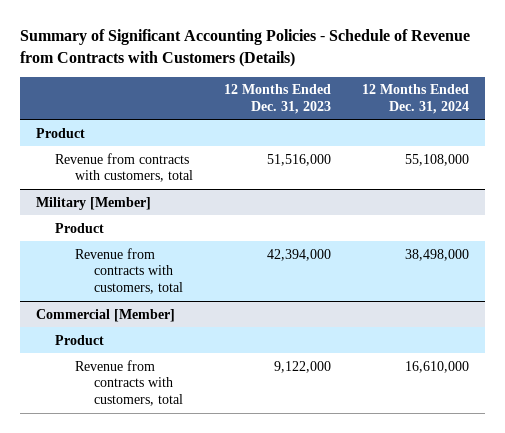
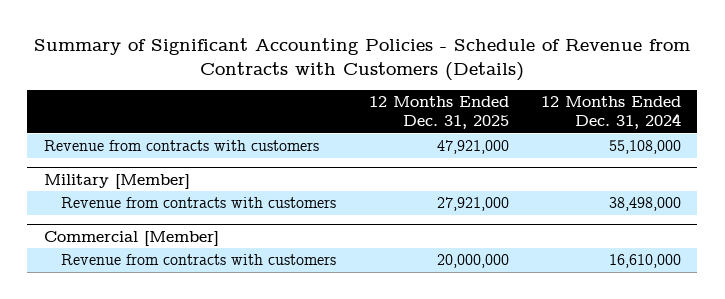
[223,84,331,114] 12 Months Ended Dec. 31, 2023 -> none
none -> [368,96,509,129] 12 Months Ended Dec. 31, 2025
[35,127,85,138] Product -> none
[55,152,193,183] Revenue from contracts with customers, total -> [43,140,319,152] Revenue from contracts with customers
[55,222,105,233] Product -> none
[74,247,184,295] Revenue from contracts with customers, total -> [61,197,337,209] Revenue from contracts with customers
[55,334,105,345] Product -> none
[74,359,184,407] Revenue from contracts with customers, total -> [61,254,337,266] Revenue from contracts with customers

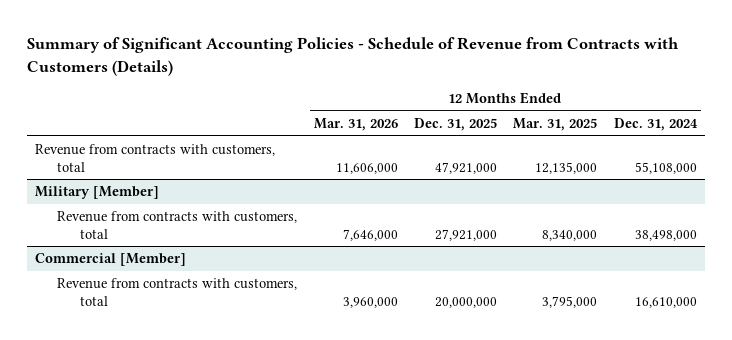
none -> [313,117,398,131] Mar. 31, 2026
none -> [513,117,598,131] Mar. 31, 2025
[43,140,319,152] Revenue from contracts with customers -> [35,144,276,172] Revenue from contracts with customers, total
[61,197,337,209] Revenue from contracts with customers -> [57,211,298,239] Revenue from contracts with customers, total
[61,254,337,266] Revenue from contracts with customers -> [57,278,298,306] Revenue from contracts with customers, total

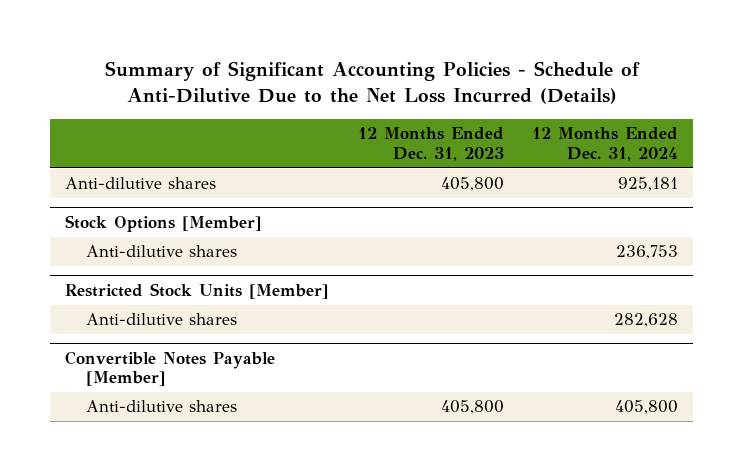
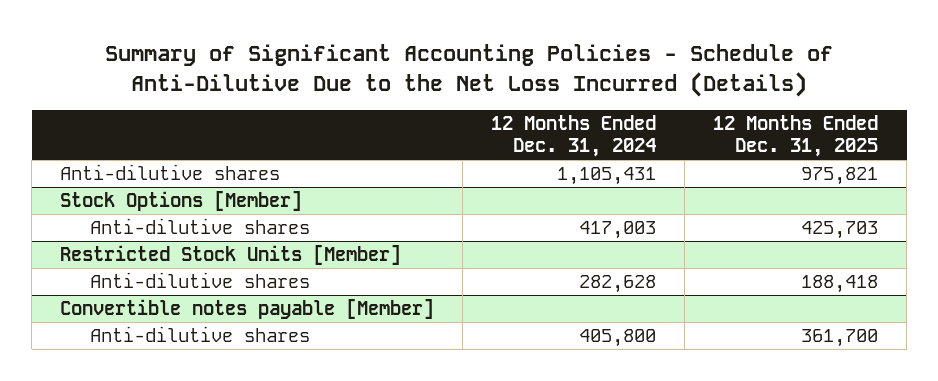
[357,127,504,161] 12 Months Ended Dec. 31, 2023 -> none
none -> [713,115,879,158] 12 Months Ended Dec. 31, 2025
[618,177,679,192] 925,181 -> [557,167,657,186] 1,105,431
[616,245,679,260] 236,753 -> [579,221,657,240] 417,003
[64,350,275,387] Convertible Notes Payable [Member] -> [60,299,435,320] Convertible notes payable [Member]

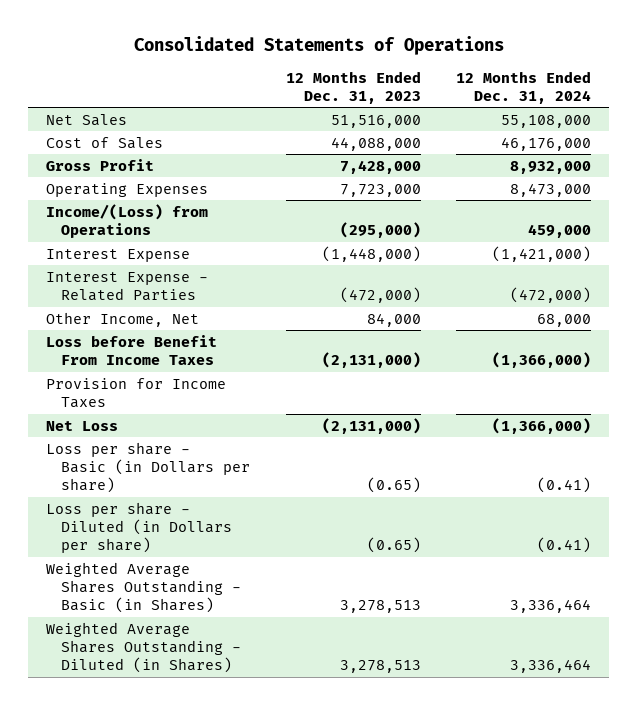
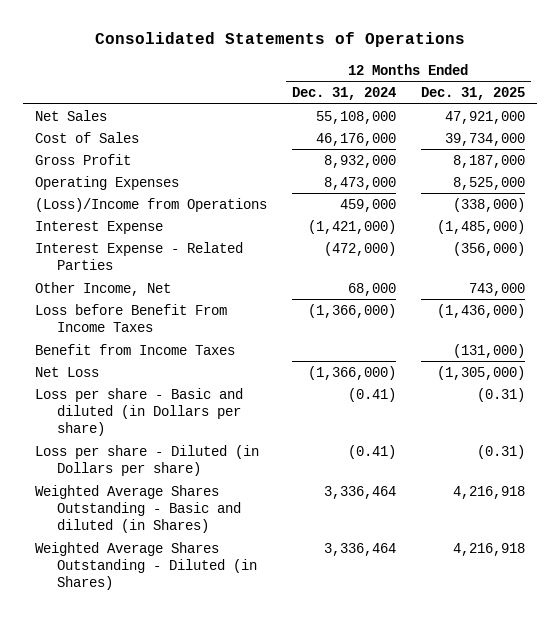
[285,70,421,104] 12 Months Ended Dec. 31, 2023 -> none
none -> [420,87,525,101] Dec. 31, 2025
[45,203,208,239] Income/(Loss) from Operations -> [35,197,268,212] (Loss)/Income from Operations
[45,377,226,409] Provision for Income Taxes -> [35,343,236,355] Benefit from Income Taxes
[45,441,251,494] Loss per share - Basic (in Dollars per share) -> [35,387,244,437] Loss per share - Basic and diluted (in Dollars per share)
[45,561,242,614] Weighted Average Shares Outstanding - Basic (in Shares) -> [35,484,241,534] Weighted Average Shares Outstanding - Basic and diluted (in Shares)

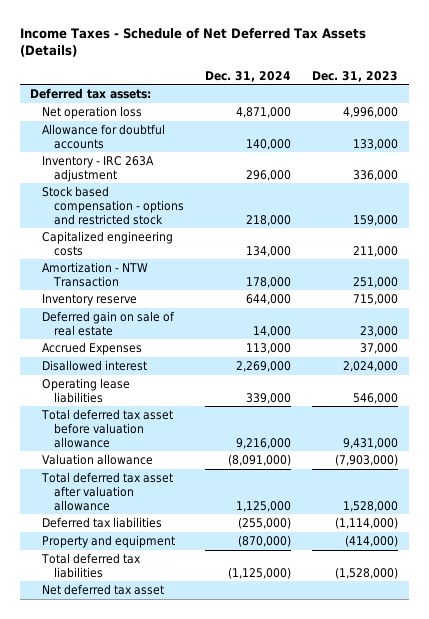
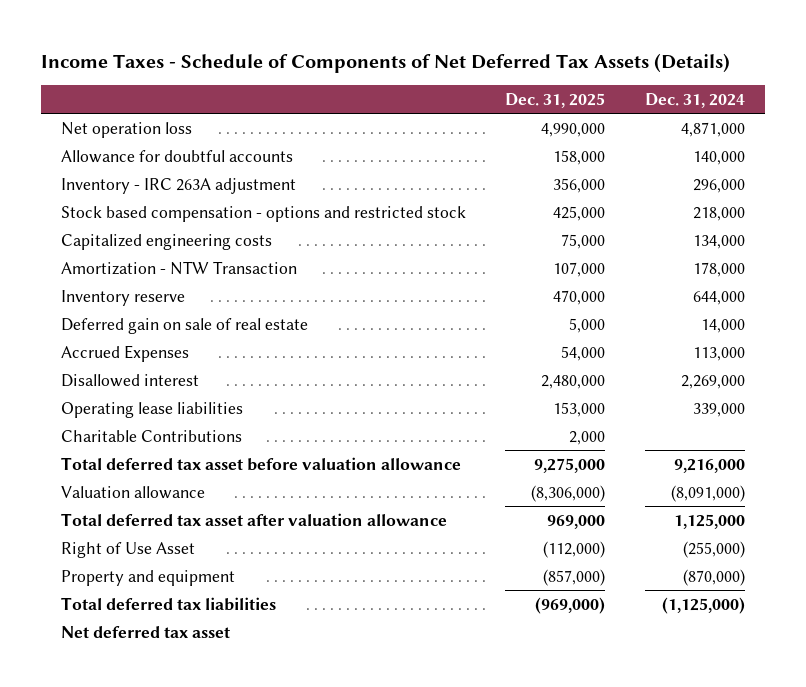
[19,27,366,58] Income Taxes - Schedule of Net Deferred Tax Assets (Details) -> [41,52,731,73] Income Taxes - Schedule of Components of Net Deferred Tax Assets (Details)
[312,70,399,82] Dec. 31, 2023 -> none
none -> [505,92,606,108] Dec. 31, 2025
[30,88,152,100] Deferred tax assets: -> none
none -> [60,429,242,442] Charitable Contributions
[42,517,163,529] Deferred tax liabilities -> [60,541,195,558] Right of Use Asset

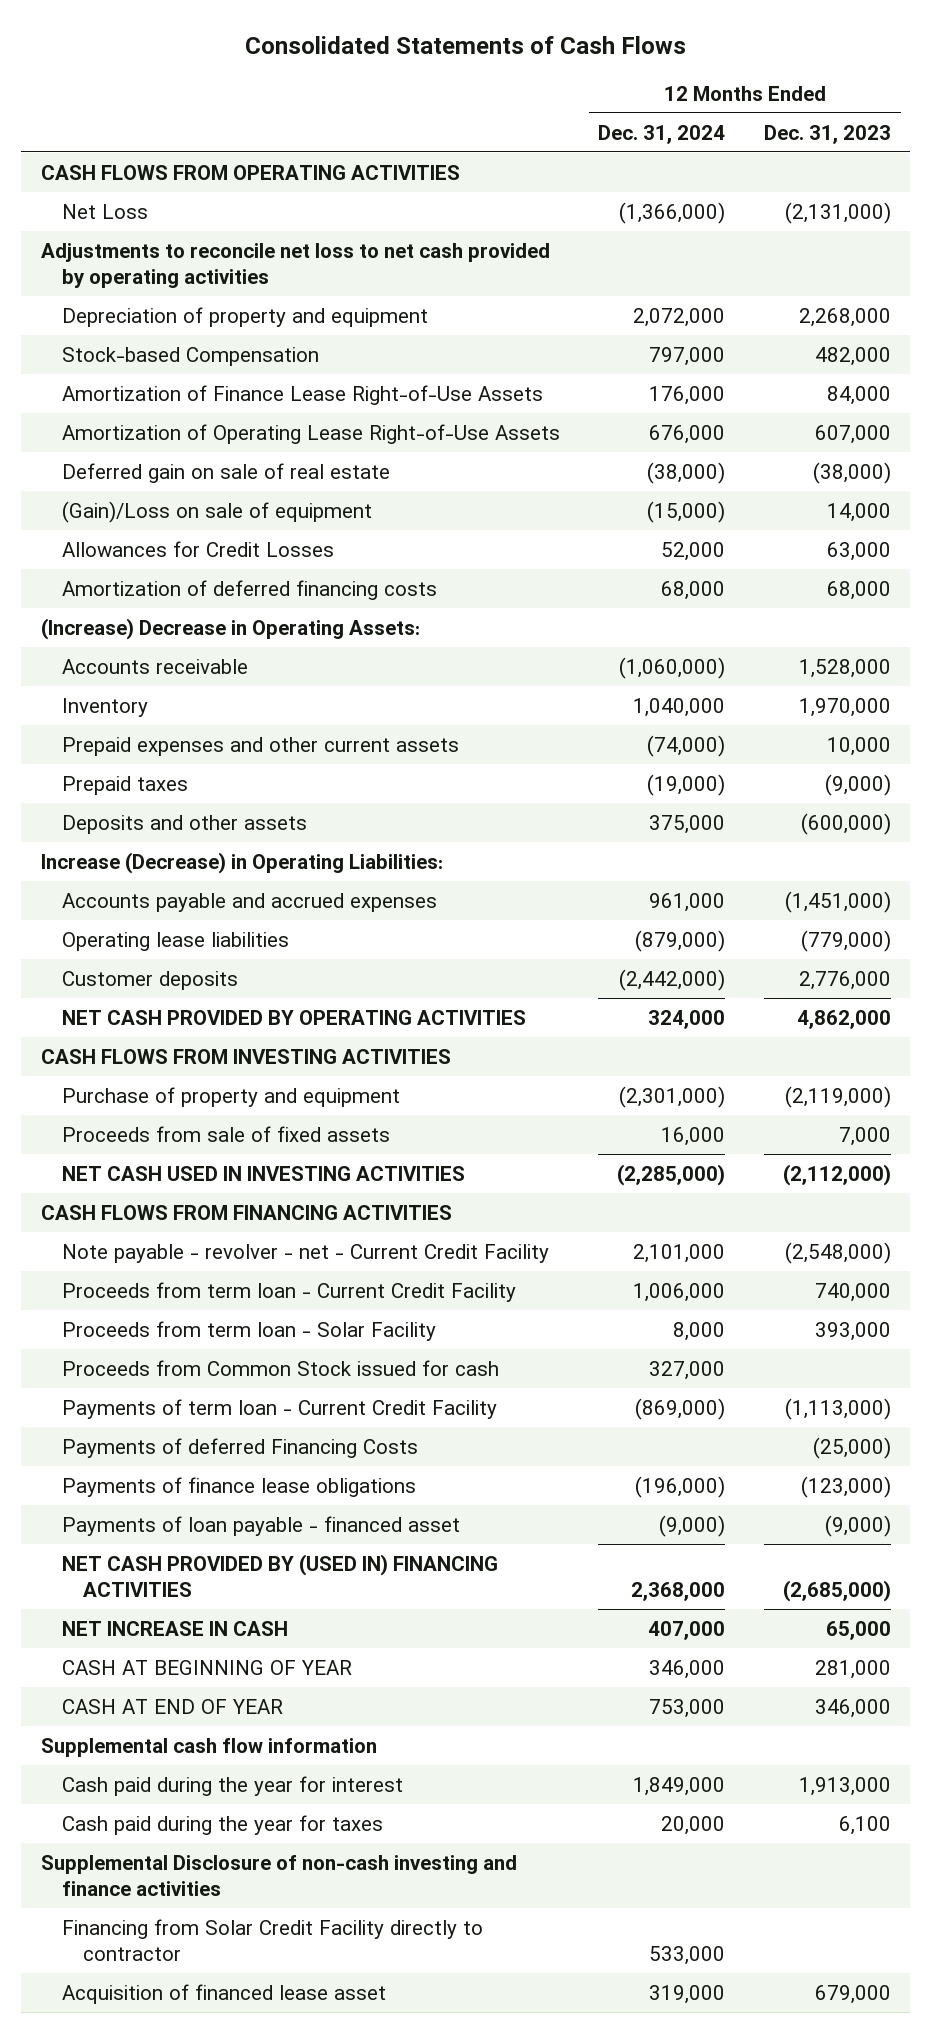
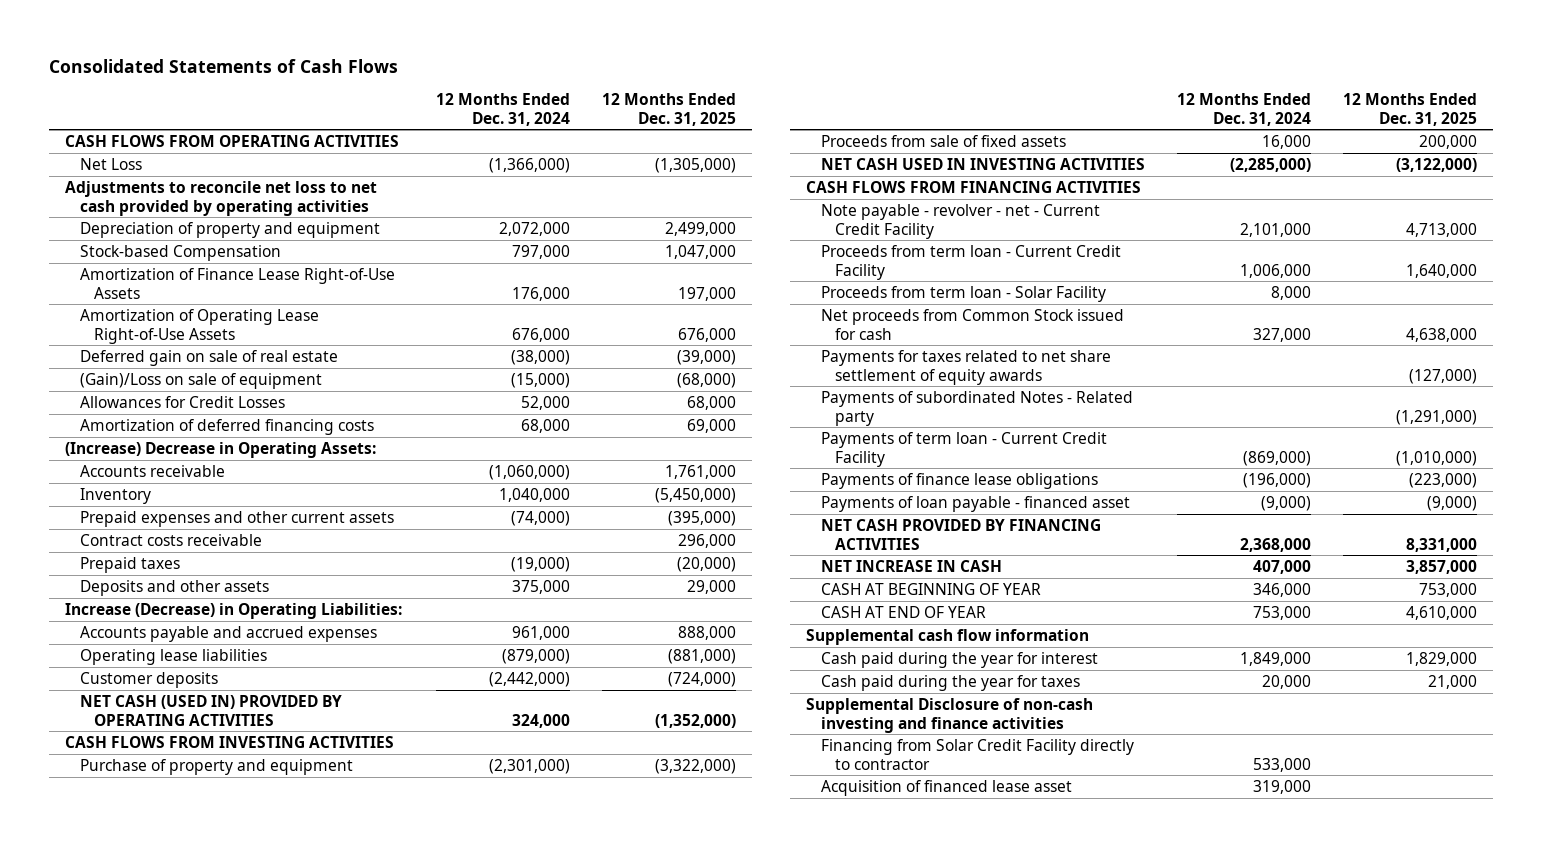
[763,124,891,144] Dec. 31, 2023 -> none
none -> [601,92,736,126] 12 Months Ended Dec. 31, 2025
none -> [79,533,262,546] Contract costs receivable
[61,1009,526,1025] NET CASH PROVIDED BY OPERATING ACTIVITIES -> [79,694,342,726] NET CASH (USED IN) PROVIDED BY OPERATING ACTIVITIES
[61,1359,499,1376] Proceeds from Common Stock issued for cash -> [820,308,1124,340] Net proceeds from Common Stock issued for cash
none -> [820,349,1111,385] Payments for taxes related to net share settlement of equity awards
none -> [820,390,1133,426] Payments of subordinated Notes - Related party
[61,1437,418,1458] Payments of deferred Financing Costs -> none
[61,1553,498,1598] NET CASH PROVIDED BY (USED IN) FINANCING ACTIVITIES -> [820,518,1101,550] NET CASH PROVIDED BY FINANCING ACTIVITIES

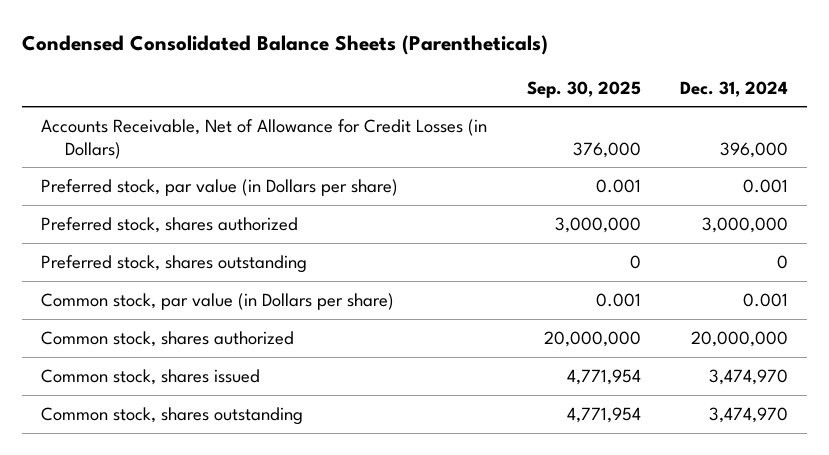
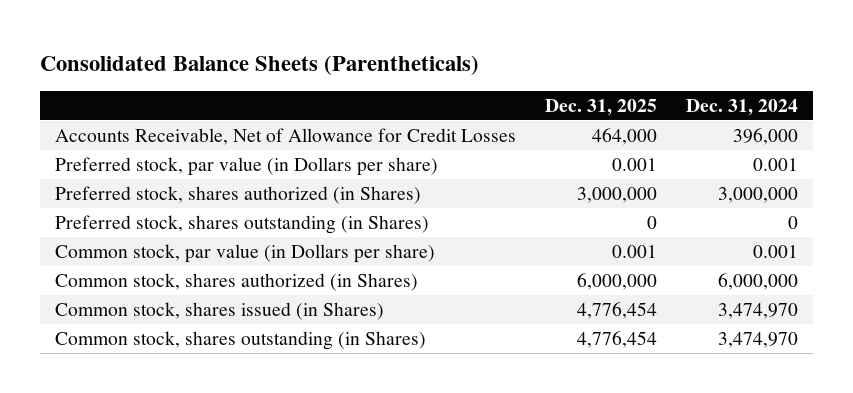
[21,35,548,56] Condensed Consolidated Balance Sheets (Parentheticals) -> [40,55,480,76] Consolidated Balance Sheets (Parentheticals)
[526,80,641,98] Sep. 30, 2025 -> none
none -> [545,98,658,116] Dec. 31, 2025
[41,118,488,159] Accounts Receivable, Net of Allowance for Credit Losses (in Dollars) -> [55,127,517,145] Accounts Receivable, Net of Allowance for Credit Losses
[41,216,299,233] Preferred stock, shares authorized -> [55,185,422,204] Preferred stock, shares authorized (in Shares)
[41,254,308,273] Preferred stock, shares outstanding -> [55,214,430,234] Preferred stock, shares outstanding (in Shares)
[41,330,295,347] Common stock, shares authorized -> [55,272,419,291] Common stock, shares authorized (in Shares)
[690,330,788,347] 20,000,000 -> [718,272,799,290] 6,000,000
[41,368,261,385] Common stock, shares issued -> [55,301,385,320] Common stock, shares issued (in Shares)
[41,406,304,425] Common stock, shares outstanding -> [55,330,427,350] Common stock, shares outstanding (in Shares)

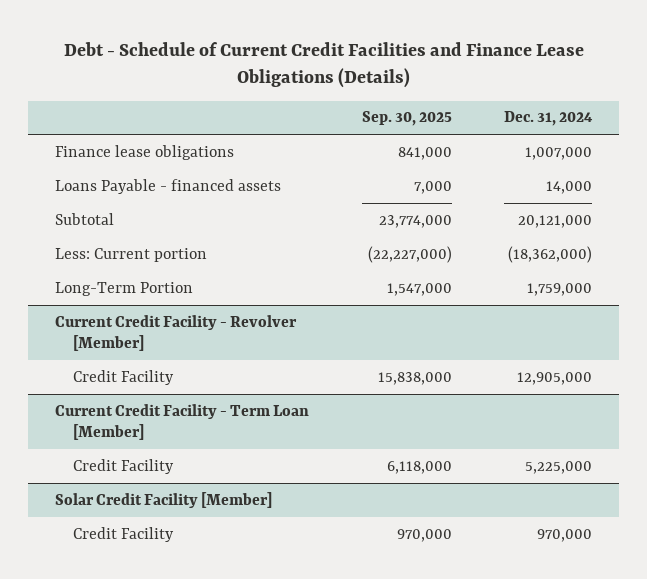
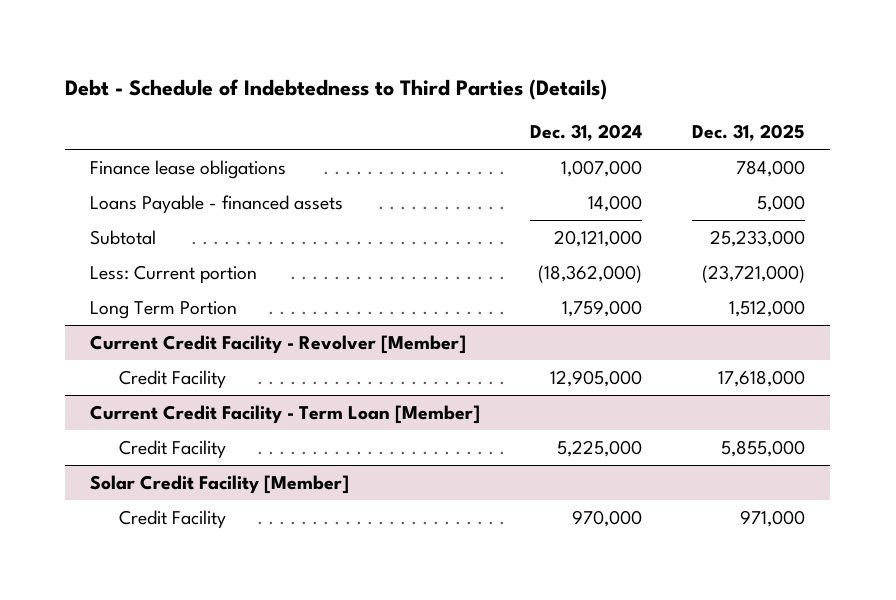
[63,41,584,89] Debt - Schedule of Current Credit Facilities and Finance Lease Obligations (Details) -> [65,79,608,101] Debt - Schedule of Indebtedness to Third Parties (Details)
[361,111,452,127] Sep. 30, 2025 -> none
none -> [692,124,806,142] Dec. 31, 2025
[54,281,193,296] Long-Term Portion -> [90,300,238,319] Long Term Portion

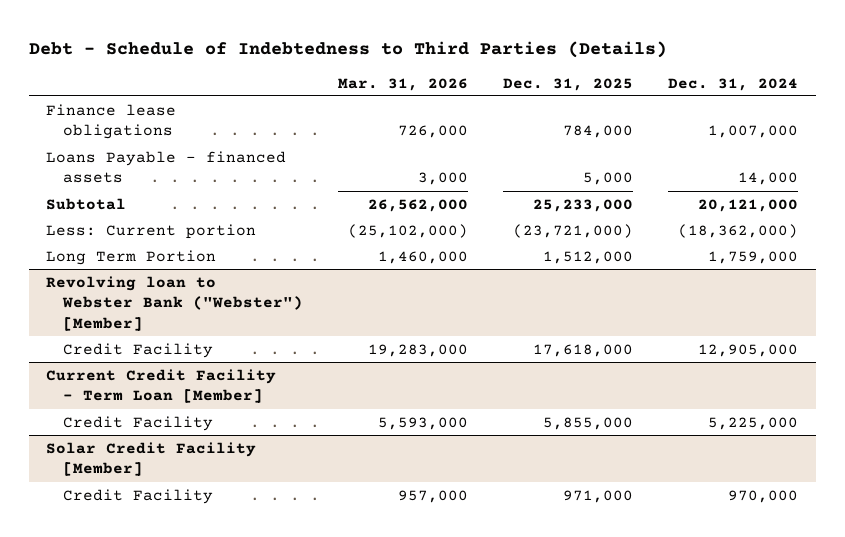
none -> [337,77,468,91] Mar. 31, 2026
[90,334,467,354] Current Credit Facility - Revolver [Member] -> [46,275,303,332] Revolving loan to Webster Bank ("Webster") [Member]

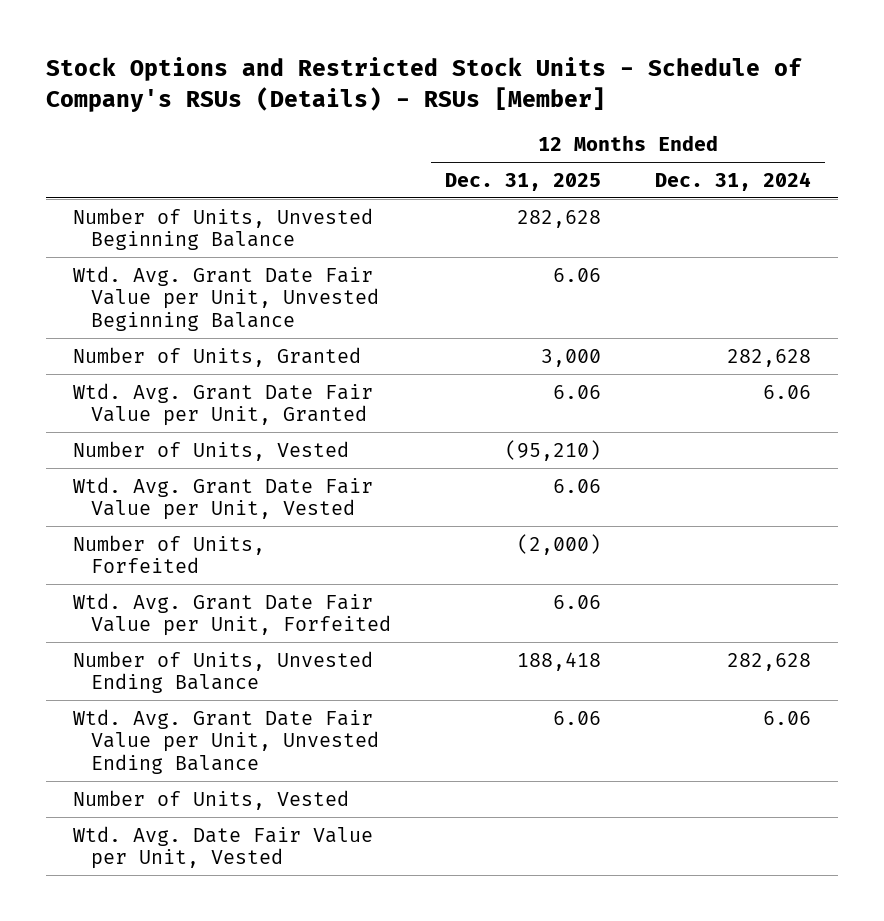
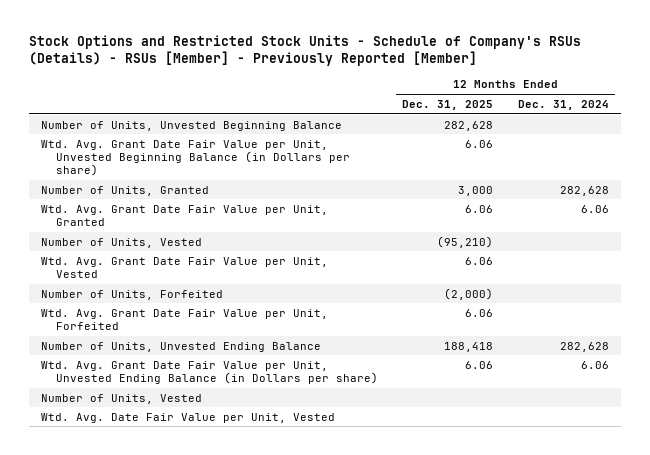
[45,57,802,112] Stock Options and Restricted Stock Units - Schedule of Company's RSUs (Details) - RSUs [Member] -> [28,35,581,67] Stock Options and Restricted Stock Units - Schedule of Company's RSUs (Details) - RSUs [Member] - Previously Reported [Member]
[72,265,379,332] Wtd. Avg. Grant Date Fair Value per Unit, Unvested Beginning Balance -> [41,139,350,177] Wtd. Avg. Grant Date Fair Value per Unit, Unvested Beginning Balance (in Dollars per share)
[72,708,379,775] Wtd. Avg. Grant Date Fair Value per Unit, Unvested Ending Balance -> [41,360,378,385] Wtd. Avg. Grant Date Fair Value per Unit, Unvested Ending Balance (in Dollars per share)

